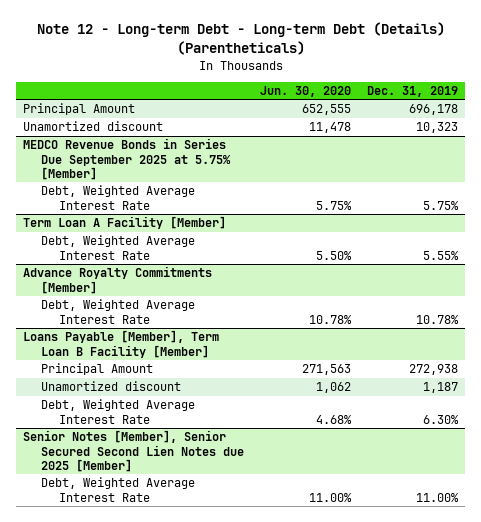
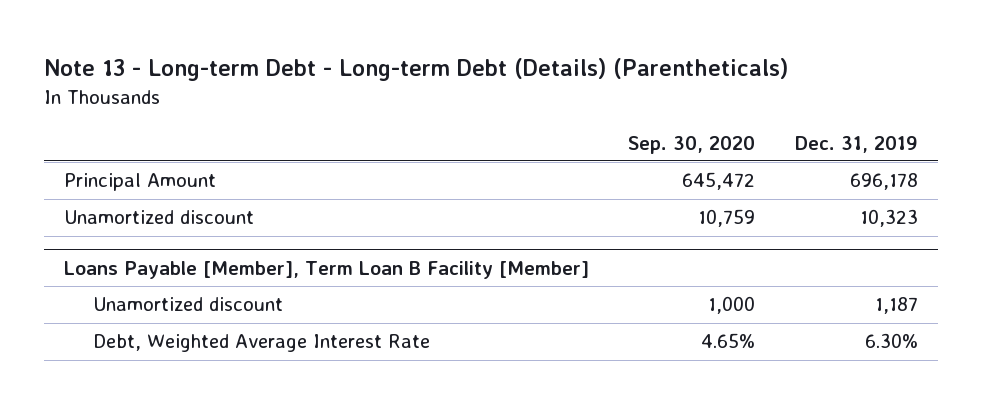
[36,22,445,56] Note 12 - Long-term Debt - Long-term Debt (Details) (Parentheticals) -> [43,57,788,81] Note 13 - Long-term Debt - Long-term Debt (Details) (Parentheticals)
[259,86,351,98] Jun. 30, 2020 -> none
none -> [628,135,756,154] Sep. 30, 2020
[23,138,232,181] MEDCO Revenue Bonds in Series Due September 2025 at 5.75% [Member] -> none
[41,185,196,210] Debt, Weighted Average Interest Rate -> none
[23,216,227,230] Term Loan A Facility [Member] -> none
[41,235,196,260] Debt, Weighted Average Interest Rate -> none
[23,266,213,294] Advance Royalty Commitments [Member] -> none
[41,299,196,324] Debt, Weighted Average Interest Rate -> none
[41,363,154,376] Principal Amount -> none
[23,430,245,473] Senior Notes [Member], Senior Secured Second Lien Notes due 2025 [Member] -> none
[41,477,196,502] Debt, Weighted Average Interest Rate -> none

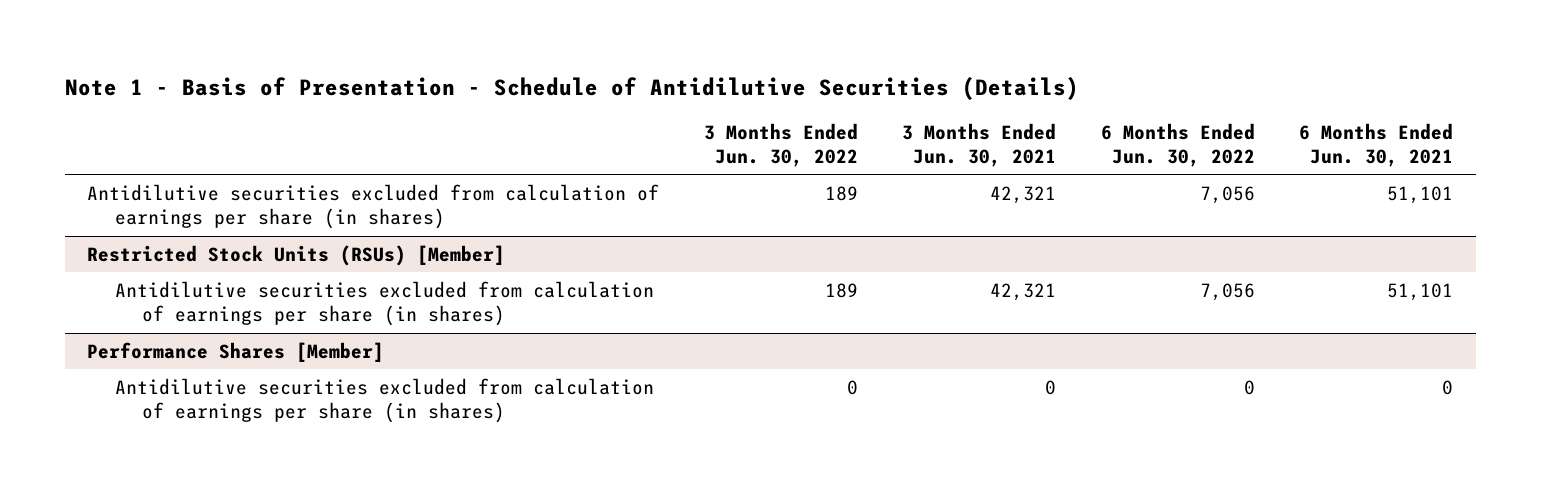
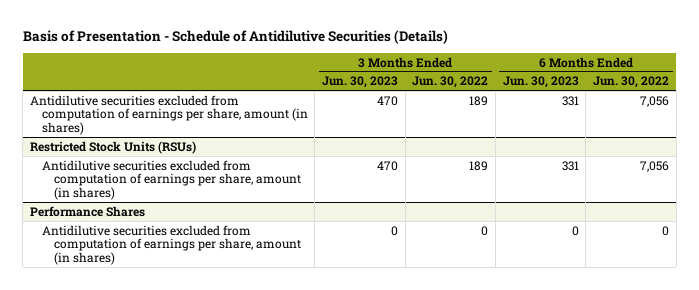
[65,76,1080,100] Note 1 - Basis of Presentation - Schedule of Antidilutive Securities (Details) -> [22,30,448,45] Basis of Presentation - Schedule of Antidilutive Securities (Details)
[902,122,1057,167] 3 Months Ended Jun. 30, 2021 -> none
[1299,122,1454,167] 6 Months Ended Jun. 30, 2021 -> none
none -> [322,76,399,89] Jun. 30, 2023
none -> [502,76,579,89] Jun. 30, 2023
[87,183,660,230] Antidilutive securities excluded from calculation of earnings per share (in shares) -> [29,94,308,136] Antidilutive securities excluded from computation of earnings per share, amount (in shares)
[87,244,506,266] Restricted Stock Units (RSUs) [Member] -> [29,140,196,154] Restricted Stock Units (RSUs)
[114,280,654,327] Antidilutive securities excluded from calculation of earnings per share (in shares) -> [41,159,301,201] Antidilutive securities excluded from computation of earnings per share, amount (in shares)
[87,341,385,362] Performance Shares [Member] -> [29,205,145,217] Performance Shares
[114,377,654,424] Antidilutive securities excluded from calculation of earnings per share (in shares) -> [41,224,301,266] Antidilutive securities excluded from computation of earnings per share, amount (in shares)

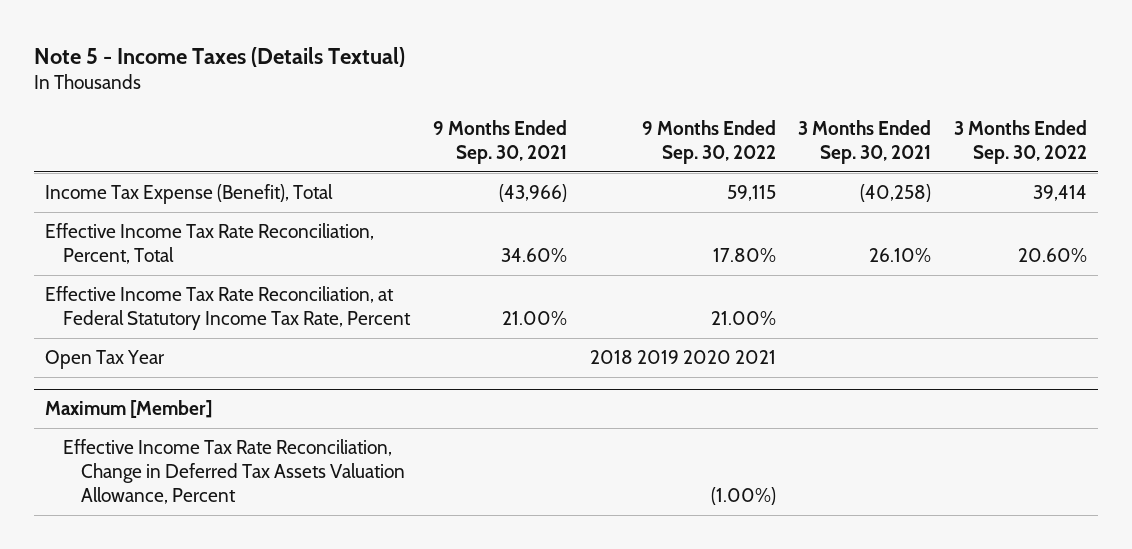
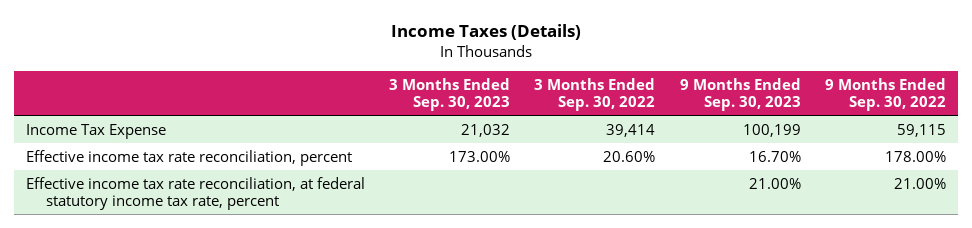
[34,46,406,67] Note 5 - Income Taxes (Details Textual) -> [390,23,581,40] Income Taxes (Details)
[432,119,567,164] 9 Months Ended Sep. 30, 2021 -> none
[798,119,932,164] 3 Months Ended Sep. 30, 2021 -> none
none -> [389,77,511,112] 3 Months Ended Sep. 30, 2023
none -> [679,77,801,112] 9 Months Ended Sep. 30, 2023
[45,350,166,370] Open Tax Year -> none
[45,400,213,419] Maximum [Member] -> none
[63,439,405,505] Effective Income Tax Rate Reconciliation, Change in Deferred Tax Assets Valuation Allowance, Percent -> none
[45,184,334,205] Income Tax Expense (Benefit), Total -> [25,123,166,139] Income Tax Expense
[45,223,375,265] Effective Income Tax Rate Reconciliation, Percent, Total -> [25,149,352,166] Effective income tax rate reconciliation, percent
[712,248,776,263] 17.80% -> [884,150,946,162] 178.00%
[45,286,412,331] Effective Income Tax Rate Reconciliation, at Federal Statutory Income Tax Rate, Percent -> [25,176,365,210] Effective income tax rate reconciliation, at federal statutory income tax rate, percent

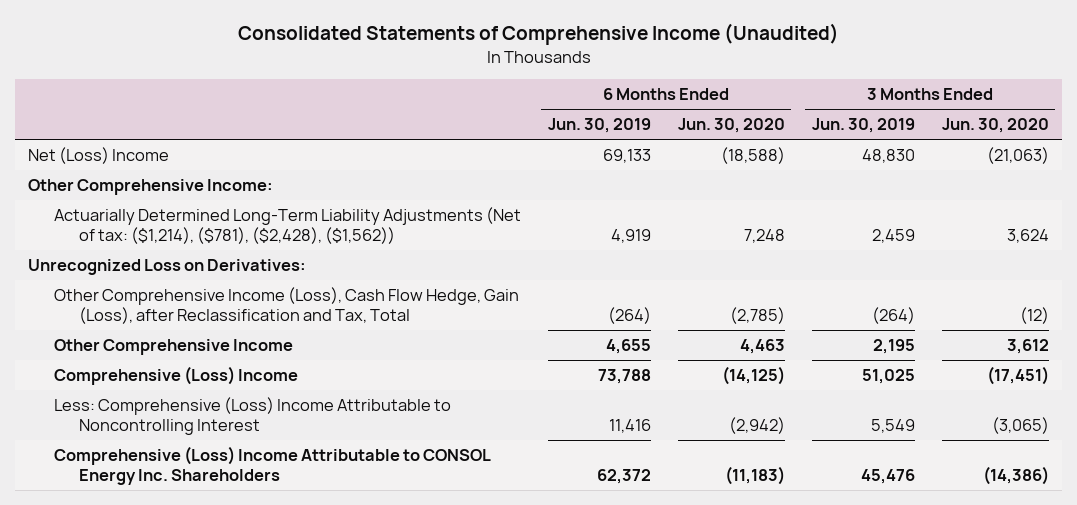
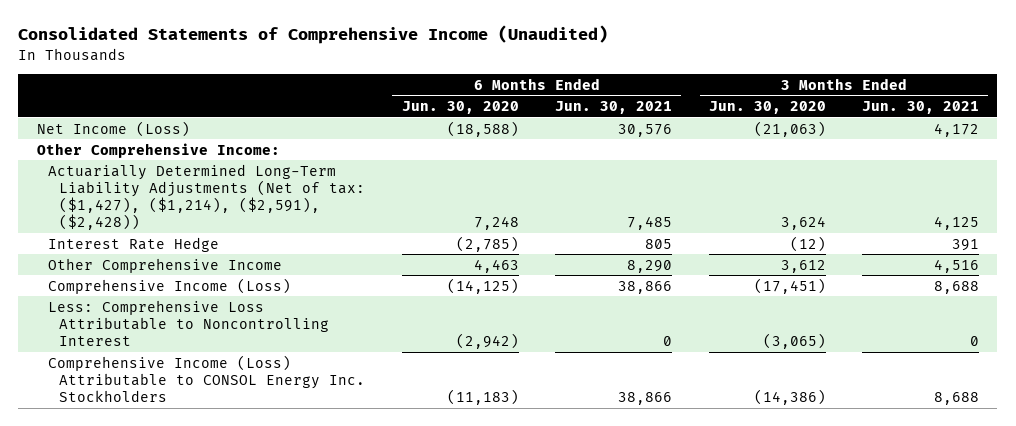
[547,118,651,134] Jun. 30, 2019 -> none
[811,118,915,134] Jun. 30, 2019 -> none
none -> [555,101,673,115] Jun. 30, 2021
none -> [862,101,980,115] Jun. 30, 2021
[28,147,170,165] Net (Loss) Income -> [36,120,190,137] Net Income (Loss)
[28,259,307,276] Unrecognized Loss on Derivatives: -> none
[53,207,521,245] Actuarially Determined Long-Term Liability Adjustments (Net of tax: ($1,214), ($781), ($2,428), ($1,562)) -> [47,163,366,231] Actuarially Determined Long-Term Liability Adjustments (Net of tax: ($1,427), ($1,214), ($2,591), ($2,428))
[53,287,519,325] Other Comprehensive Income (Loss), Cash Flow Hedge, Gain (Loss), after Reclassification and Tax, Total -> [47,236,219,252] Interest Rate Hedge
[53,366,298,386] Comprehensive (Loss) Income -> [47,277,291,294] Comprehensive Income (Loss)
[53,397,451,436] Less: Comprehensive (Loss) Income Attributable to Noncontrolling Interest -> [47,299,330,347] Less: Comprehensive Loss Attributable to Noncontrolling Interest
[53,446,491,486] Comprehensive (Loss) Income Attributable to CONSOL Energy Inc. Shareholders -> [47,354,366,403] Comprehensive Income (Loss) Attributable to CONSOL Energy Inc. Stockholders

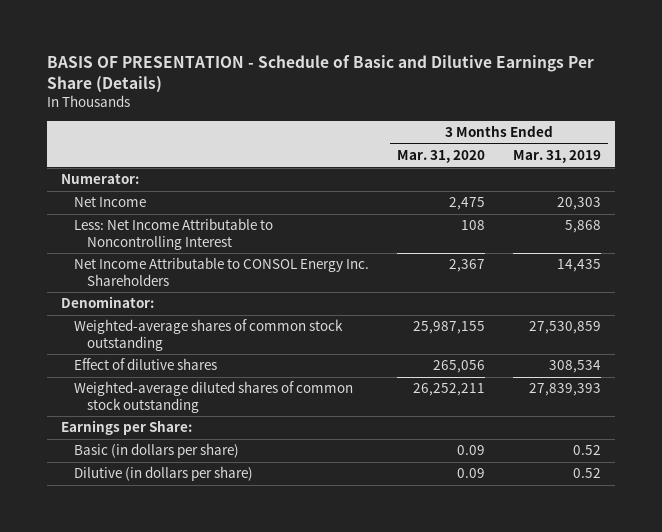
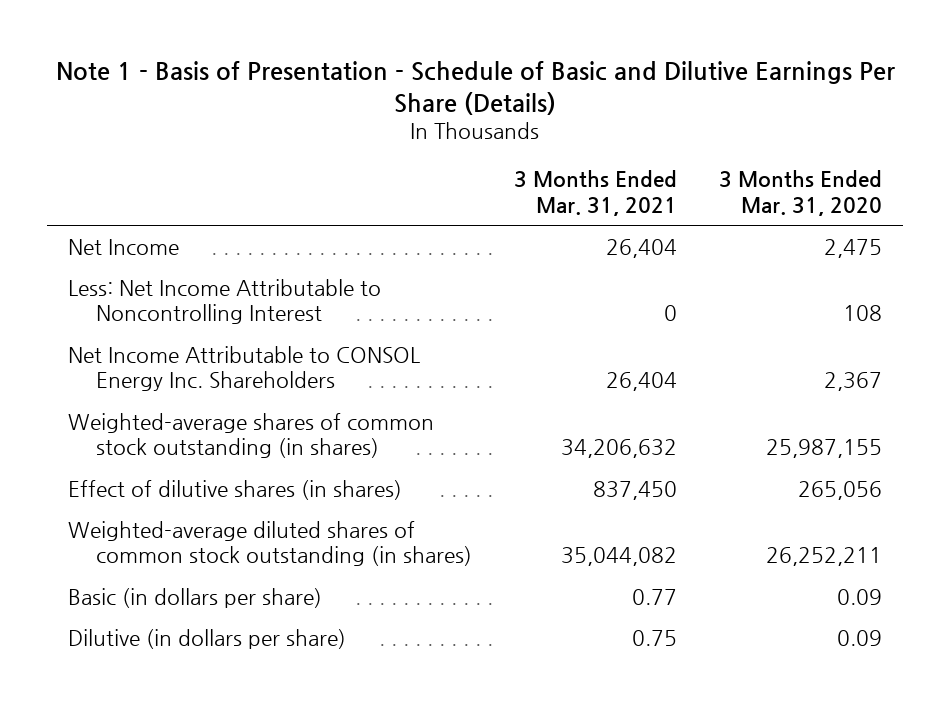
[46,54,594,93] BASIS OF PRESENTATION - Schedule of Basic and Dilutive Earnings Per Share (Details) -> [56,60,896,115] Note 1 - Basis of Presentation - Schedule of Basic and Dilutive Earnings Per Share (Details)
[513,150,602,164] Mar. 31, 2019 -> none
none -> [514,170,678,216] 3 Months Ended Mar. 31, 2021
[60,173,139,185] Numerator: -> none
[60,296,154,309] Denominator: -> none
[60,420,192,436] Earnings per Share: -> none
[73,319,343,351] Weighted-average shares of common stock outstanding -> [68,412,435,459] Weighted-average shares of common stock outstanding (in shares)
[73,358,217,371] Effect of dilutive shares -> [68,479,403,500] Effect of dilutive shares (in shares)
[73,381,353,413] Weighted-average diluted shares of common stock outstanding -> [68,520,472,567] Weighted-average diluted shares of common stock outstanding (in shares)

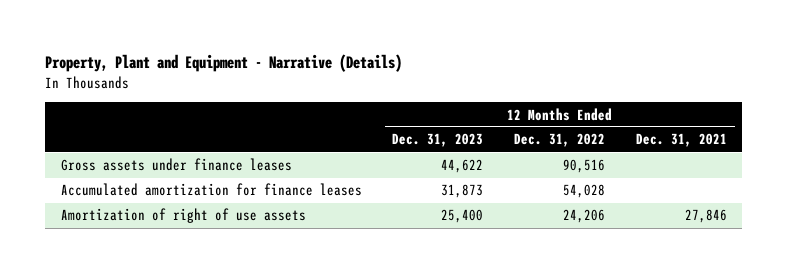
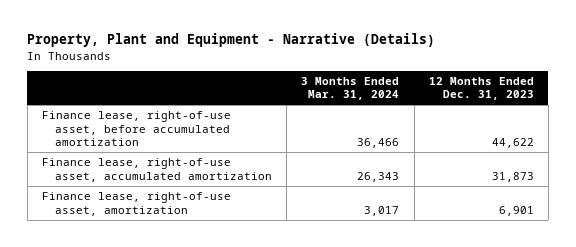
[514,133,606,148] Dec. 31, 2022 -> none
[635,133,727,148] Dec. 31, 2021 -> none
none -> [301,76,400,101] 3 Months Ended Mar. 31, 2024
[60,158,292,172] Gross assets under finance leases -> [41,111,231,146] Finance lease, right-of-use asset, before accumulated amortization
[60,183,362,197] Accumulated amortization for finance leases -> [41,158,272,182] Finance lease, right-of-use asset, accumulated amortization
[60,208,306,224] Amortization of right of use assets -> [41,192,231,216] Finance lease, right-of-use asset, amortization
[441,209,484,224] 25,400 -> [498,205,534,216] 6,901

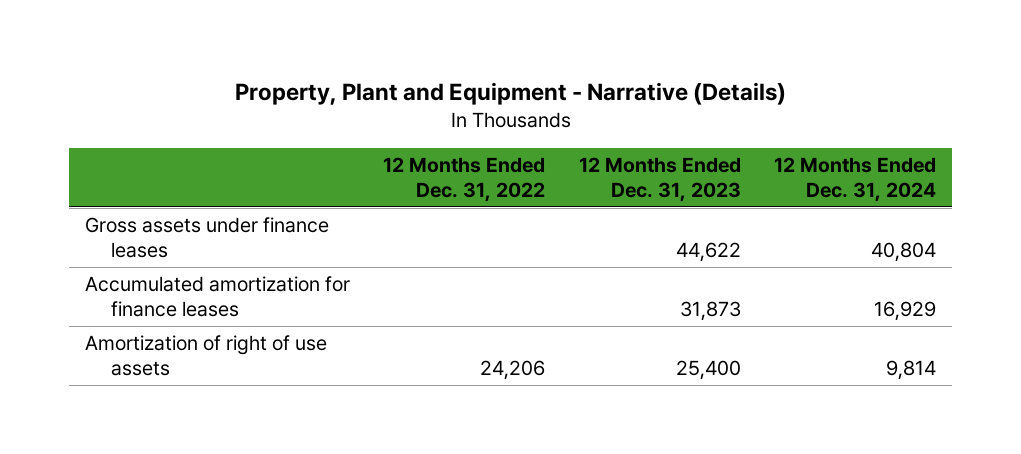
[301,76,400,101] 3 Months Ended Mar. 31, 2024 -> none
none -> [383,156,546,203] 12 Months Ended Dec. 31, 2022
none -> [773,156,936,203] 12 Months Ended Dec. 31, 2024
[41,111,231,146] Finance lease, right-of-use asset, before accumulated amortization -> [85,217,330,259] Gross assets under finance leases
[41,158,272,182] Finance lease, right-of-use asset, accumulated amortization -> [85,276,351,318] Accumulated amortization for finance leases
[41,192,231,216] Finance lease, right-of-use asset, amortization -> [85,335,328,377] Amortization of right of use assets
[498,205,534,216] 6,901 -> [675,360,741,381] 25,400

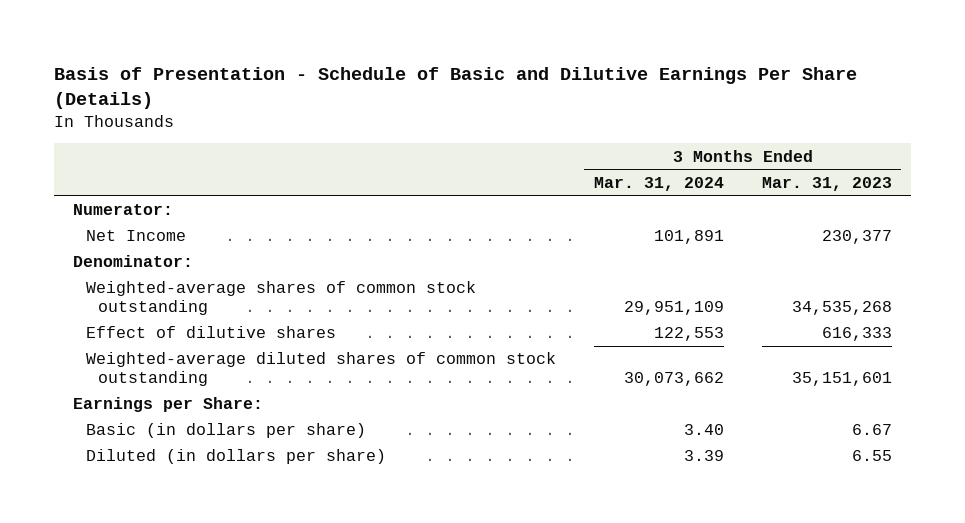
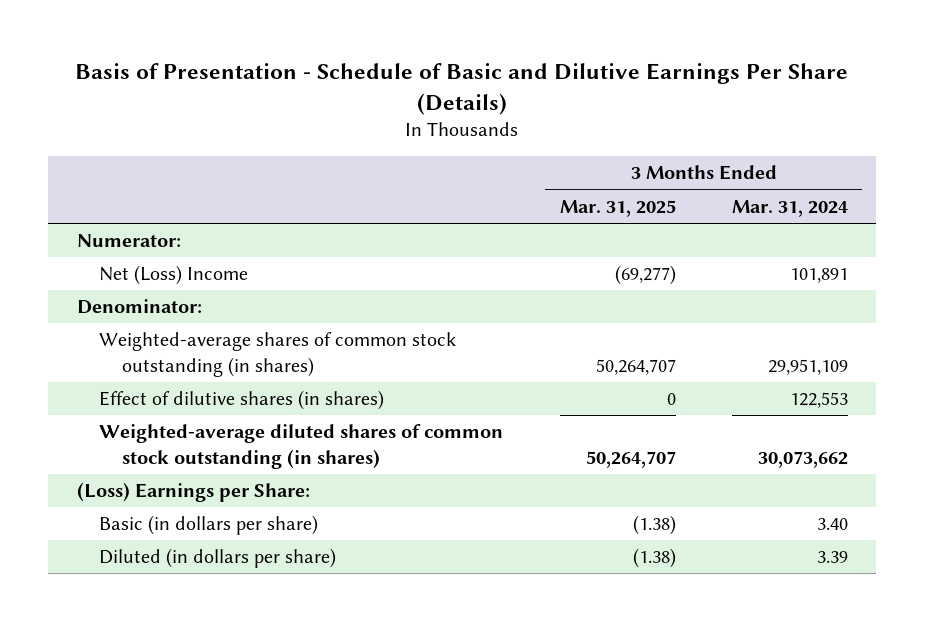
[761,176,892,191] Mar. 31, 2023 -> none
none -> [559,199,676,217] Mar. 31, 2025
[85,230,186,242] Net Income -> [99,265,249,286] Net (Loss) Income
[85,281,476,316] Weighted-average shares of common stock outstanding -> [99,332,457,377] Weighted-average shares of common stock outstanding (in shares)
[85,326,336,339] Effect of dilutive shares -> [99,390,385,411] Effect of dilutive shares (in shares)
[85,352,556,387] Weighted-average diluted shares of common stock outstanding -> [99,424,504,469] Weighted-average diluted shares of common stock outstanding (in shares)
[73,397,264,413] Earnings per Share: -> [76,482,310,503] (Loss) Earnings per Share:

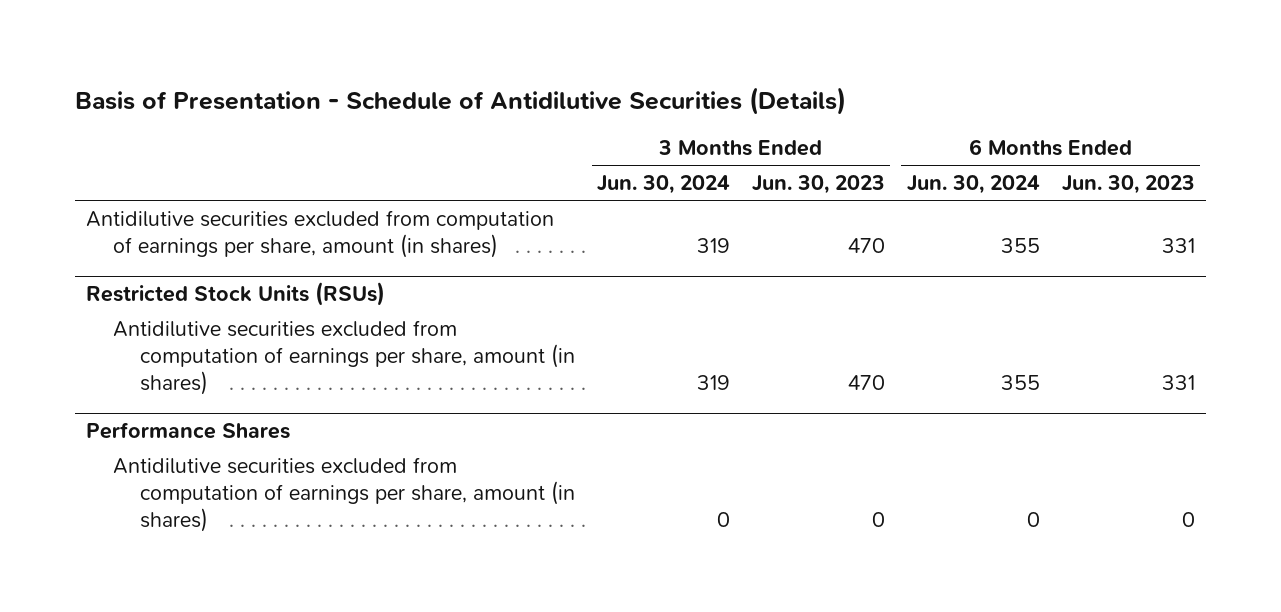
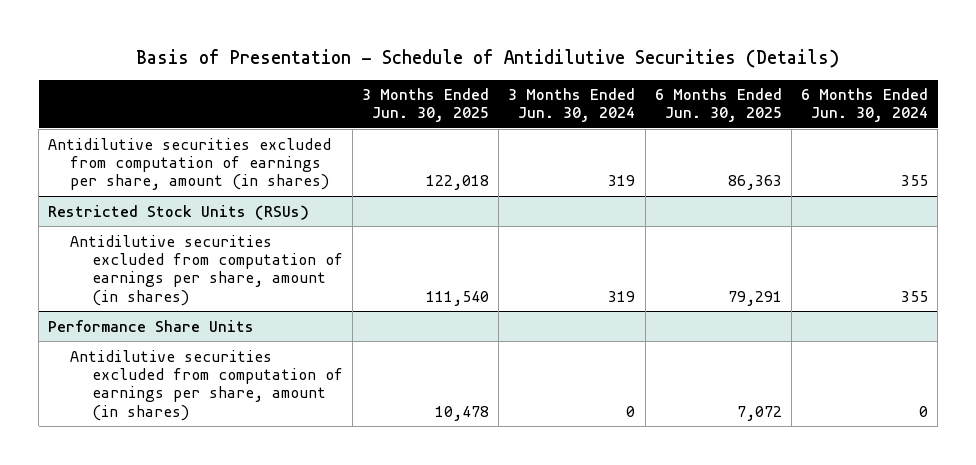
[751,175,885,195] Jun. 30, 2023 -> none
[1061,175,1195,195] Jun. 30, 2023 -> none
none -> [362,88,490,123] 3 Months Ended Jun. 30, 2025
none -> [654,88,782,123] 6 Months Ended Jun. 30, 2025
[86,422,291,440] Performance Shares -> [48,319,255,332] Performance Share Units

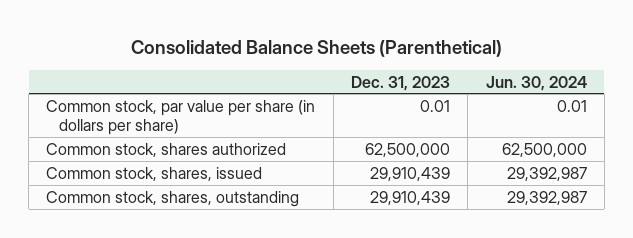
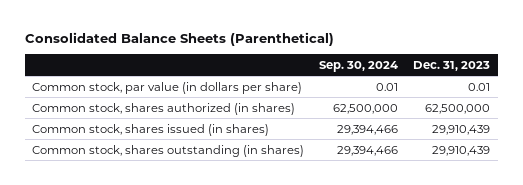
[485,75,587,91] Jun. 30, 2024 -> none
none -> [319,60,399,72] Sep. 30, 2024
[46,99,316,135] Common stock, par value per share (in dollars per share) -> [32,81,303,94] Common stock, par value (in dollars per share)
[46,142,287,157] Common stock, shares authorized -> [32,102,296,115] Common stock, shares authorized (in shares)
[46,166,263,181] Common stock, shares, issued -> [32,123,270,136] Common stock, shares issued (in shares)
[46,190,300,207] Common stock, shares, outstanding -> [32,144,305,157] Common stock, shares outstanding (in shares)

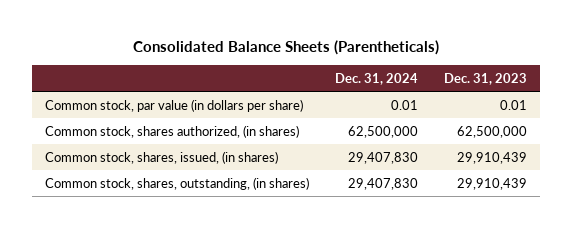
[24,31,334,46] Consolidated Balance Sheets (Parenthetical) -> [132,39,439,55] Consolidated Balance Sheets (Parentheticals)
[319,60,399,72] Sep. 30, 2024 -> none
none -> [334,73,418,86] Dec. 31, 2024
[32,102,296,115] Common stock, shares authorized (in shares) -> [44,124,299,138] Common stock, shares authorized, (in shares)
[32,123,270,136] Common stock, shares issued (in shares) -> [44,150,278,164] Common stock, shares, issued, (in shares)
[32,144,305,157] Common stock, shares outstanding (in shares) -> [44,176,309,190] Common stock, shares, outstanding, (in shares)

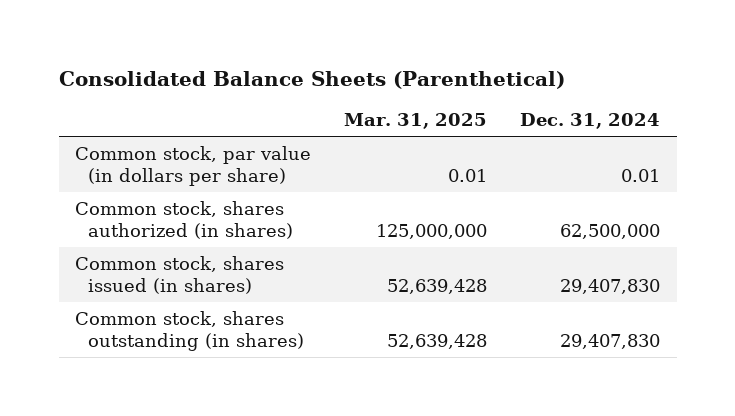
[132,39,439,55] Consolidated Balance Sheets (Parentheticals) -> [58,70,565,89] Consolidated Balance Sheets (Parenthetical)
[444,73,528,86] Dec. 31, 2023 -> none
none -> [344,112,488,129] Mar. 31, 2025
[44,124,299,138] Common stock, shares authorized, (in shares) -> [75,200,293,240] Common stock, shares authorized (in shares)
[44,150,278,164] Common stock, shares, issued, (in shares) -> [75,255,285,295] Common stock, shares issued (in shares)
[44,176,309,190] Common stock, shares, outstanding, (in shares) -> [75,310,304,352] Common stock, shares outstanding (in shares)

